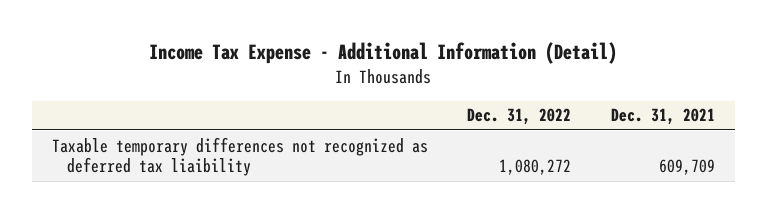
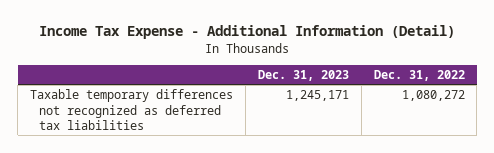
[611,108,716,126] Dec. 31, 2021 -> none
none -> [257,69,349,81] Dec. 31, 2023
[51,136,428,177] Taxable temporary differences not recognized as deferred tax liaibility -> [29,89,233,130] Taxable temporary differences not recognized as deferred tax liabilities

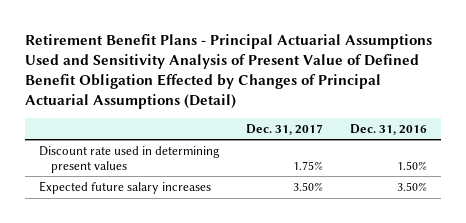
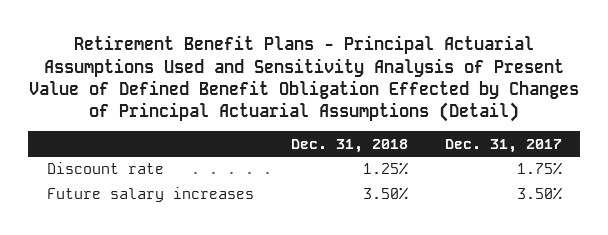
[350,123,428,135] Dec. 31, 2016 -> none
none -> [290,138,408,153] Dec. 31, 2018
[38,145,220,173] Discount rate used in determining present values -> [46,162,164,175] Discount rate
[38,180,211,194] Expected future salary increases -> [46,187,254,203] Future salary increases

